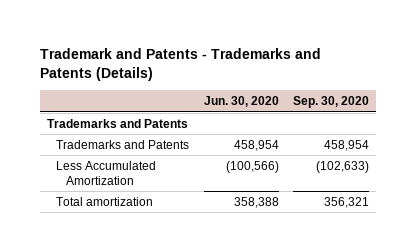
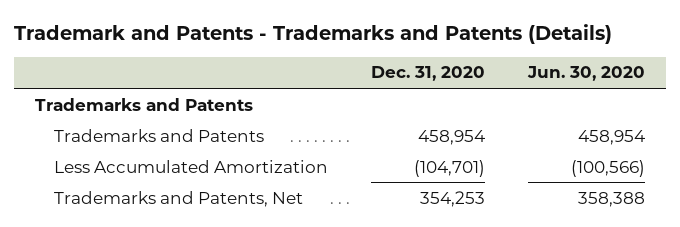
[292,96,369,109] Sep. 30, 2020 -> none
none -> [371,66,486,82] Dec. 31, 2020
[56,196,154,206] Total amortization -> [54,190,304,207] Trademarks and Patents, Net

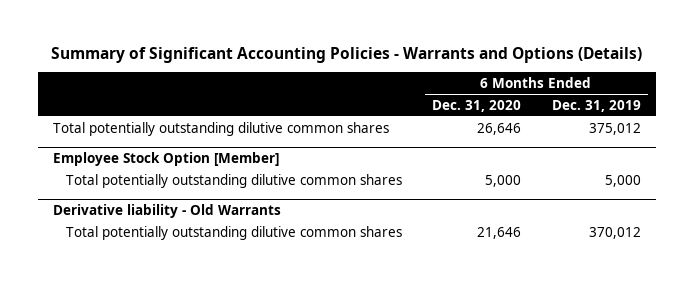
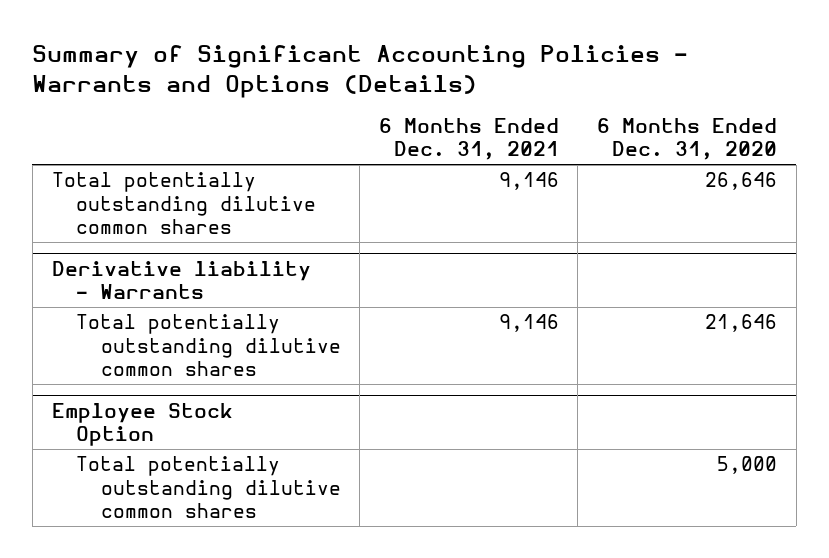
[551,99,641,112] Dec. 31, 2019 -> none
none -> [378,118,559,161] 6 Months Ended Dec. 31, 2021
[53,151,280,166] Employee Stock Option [Member] -> none
[66,173,403,188] Total potentially outstanding dilutive common shares -> none
[53,203,282,218] Derivative liability - Old Warrants -> [51,261,311,300] Derivative liability - Warrants
none -> [51,403,233,447] Employee Stock Option
none -> [76,456,341,519] Total potentially outstanding dilutive common shares

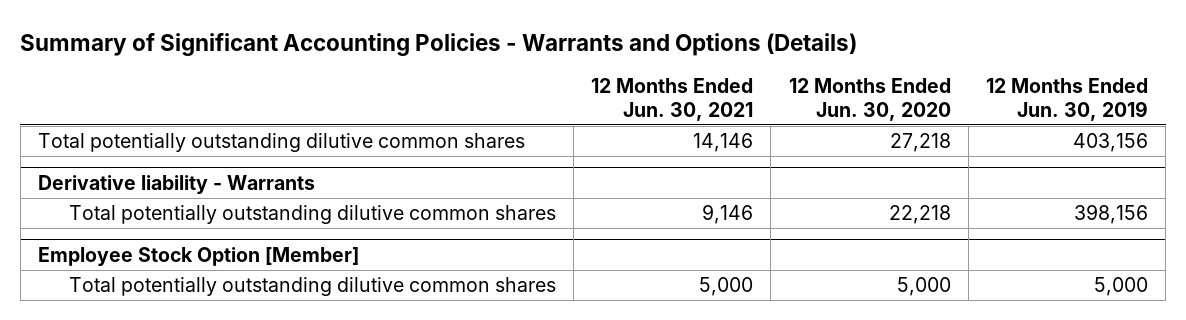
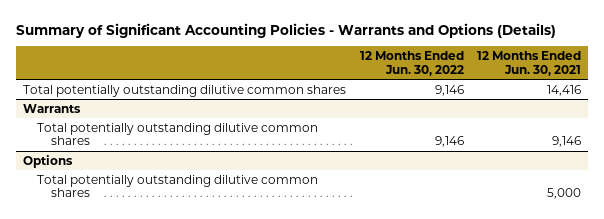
[788,78,951,121] 12 Months Ended Jun. 30, 2020 -> none
[985,78,1148,121] 12 Months Ended Jun. 30, 2019 -> none
none -> [359,50,464,76] 12 Months Ended Jun. 30, 2022
[693,133,754,153] 14,146 -> [547,84,582,96] 14,416
[38,175,316,195] Derivative liability - Warrants -> [22,103,81,113] Warrants
[38,247,360,267] Employee Stock Option [Member] -> [22,154,73,168] Options

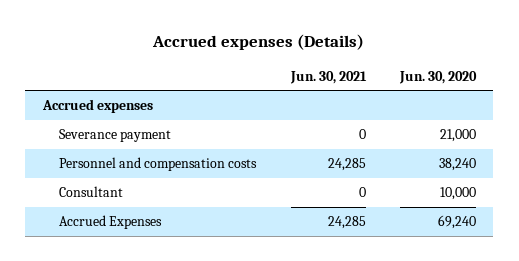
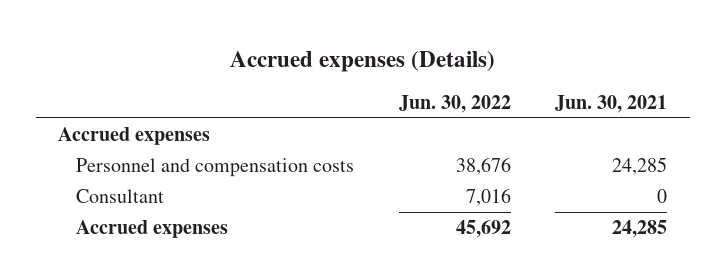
[399,70,478,84] Jun. 30, 2020 -> none
none -> [398,94,511,113] Jun. 30, 2022
[59,129,172,143] Severance payment -> none
[59,215,163,230] Accrued Expenses -> [75,220,228,239] Accrued expenses

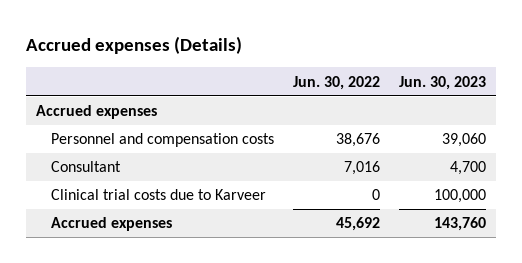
[555,94,668,113] Jun. 30, 2021 -> none
none -> [399,75,487,90] Jun. 30, 2023
none -> [50,189,266,201] Clinical trial costs due to Karveer

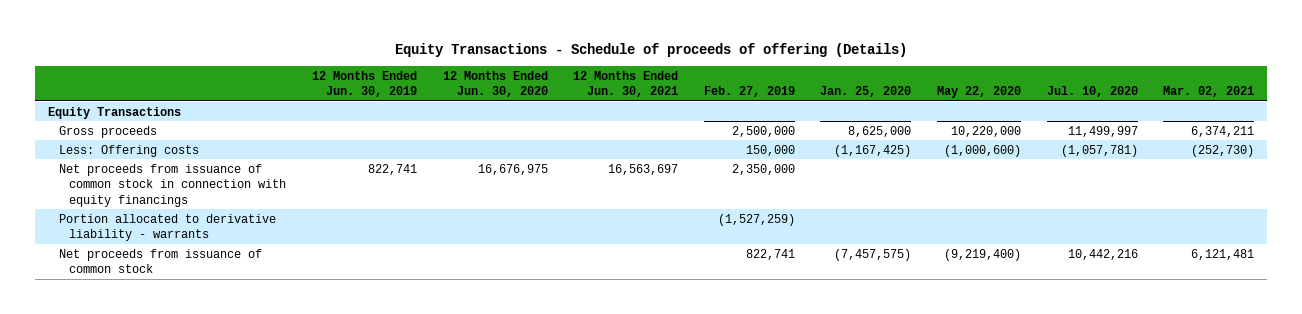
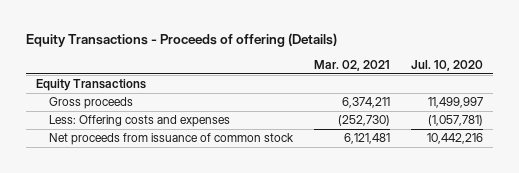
[394,42,907,57] Equity Transactions - Schedule of proceeds of offering (Details) -> [25,33,337,48] Equity Transactions - Proceeds of offering (Details)
[312,70,418,98] 12 Months Ended Jun. 30, 2019 -> none
[442,70,548,98] 12 Months Ended Jun. 30, 2020 -> none
[573,70,679,98] 12 Months Ended Jun. 30, 2021 -> none
[703,86,795,98] Feb. 27, 2019 -> none
[820,86,912,98] Jan. 25, 2020 -> none
[936,86,1021,99] May 22, 2020 -> none
[58,163,287,207] Net proceeds from issuance of common stock in connection with equity financings -> none
[58,213,276,242] Portion allocated to derivative liability - warrants -> none
[58,144,199,157] Less: Offering costs -> [49,115,231,128] Less: Offering costs and expenses

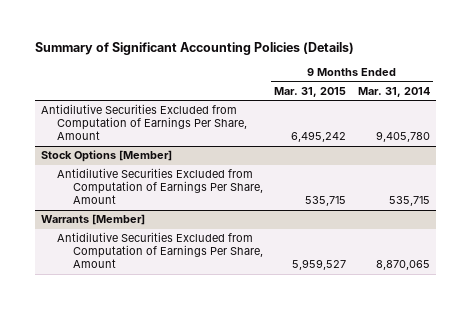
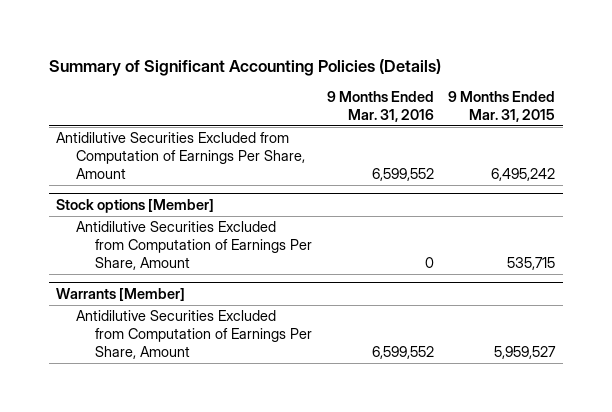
[358,86,431,97] Mar. 31, 2014 -> none
none -> [326,91,434,123] 9 Months Ended Mar. 31, 2016
[40,150,172,163] Stock Options [Member] -> [56,199,215,214] Stock options [Member]

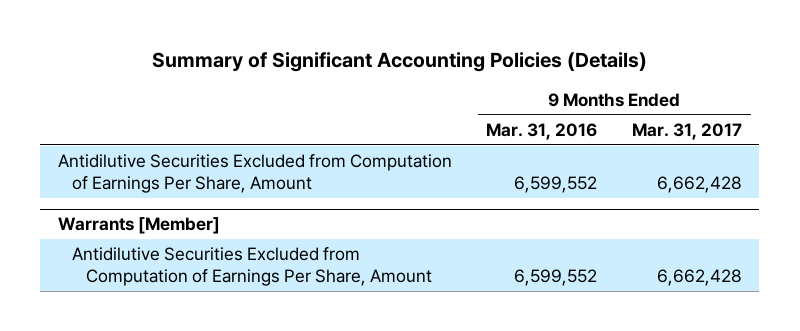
[448,91,556,123] 9 Months Ended Mar. 31, 2015 -> none
none -> [632,122,743,140] Mar. 31, 2017
[56,199,215,214] Stock options [Member] -> none
[75,221,313,270] Antidilutive Securities Excluded from Computation of Earnings Per Share, Amount -> none

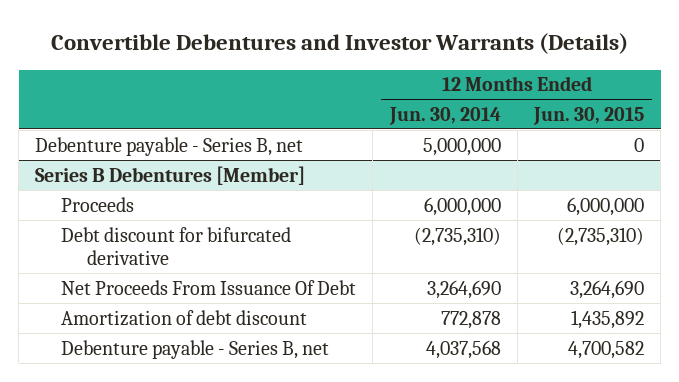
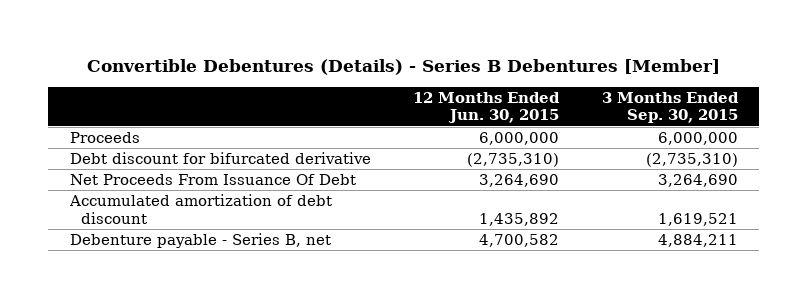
[50,32,628,54] Convertible Debentures and Investor Warrants (Details) -> [86,58,720,75] Convertible Debentures (Details) - Series B Debentures [Member]
[388,106,501,125] Jun. 30, 2014 -> none
none -> [602,91,740,124] 3 Months Ended Sep. 30, 2015
[35,136,304,156] Debenture payable - Series B, net -> none
[35,165,306,185] Series B Debentures [Member] -> none
[61,309,308,326] Amortization of debt discount -> [68,194,332,224] Accumulated amortization of debt discount

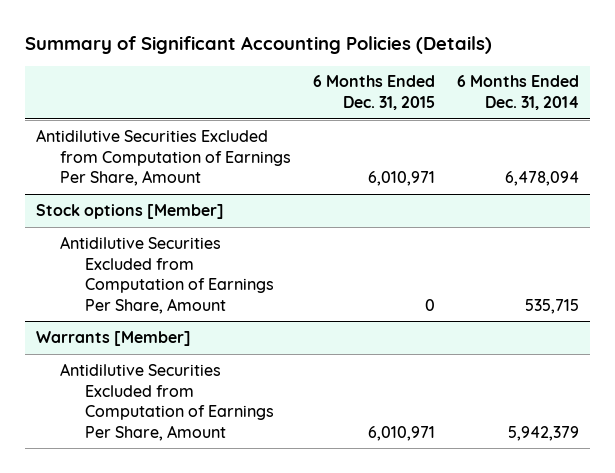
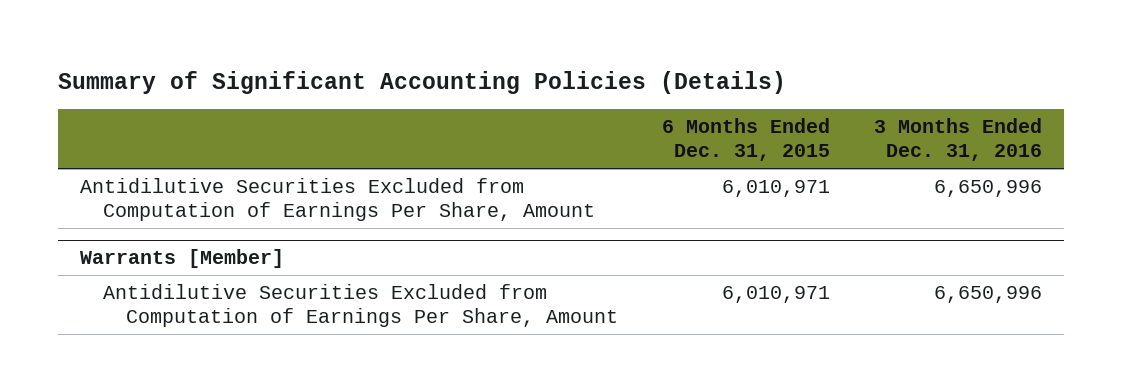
[457,75,580,111] 6 Months Ended Dec. 31, 2014 -> none
none -> [874,117,1043,162] 3 Months Ended Dec. 31, 2016
[35,203,224,219] Stock options [Member] -> none
[60,235,274,314] Antidilutive Securities Excluded from Computation of Earnings Per Share, Amount -> none

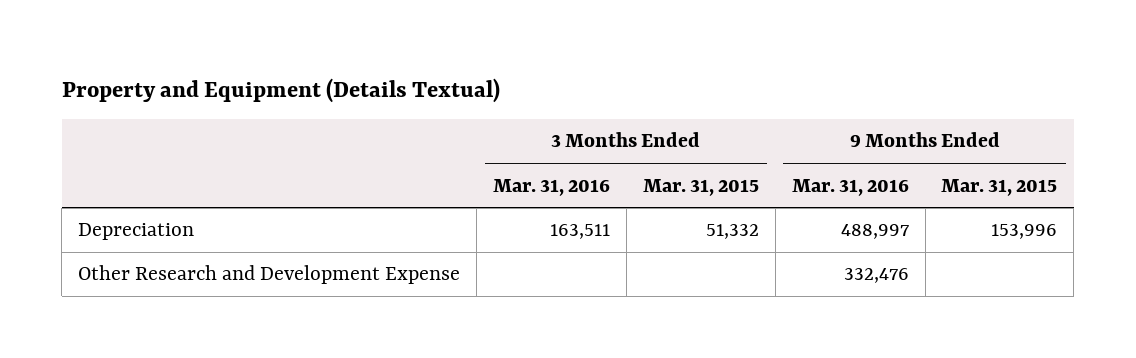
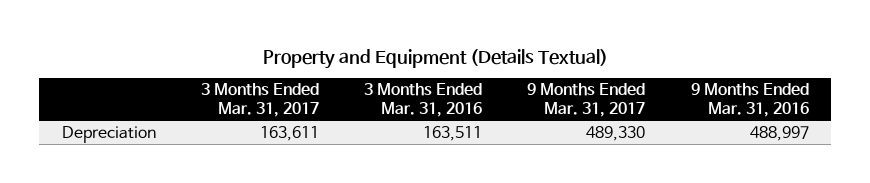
[642,178,759,196] Mar. 31, 2015 -> none
[941,178,1058,196] Mar. 31, 2015 -> none
none -> [201,83,320,118] 3 Months Ended Mar. 31, 2017
none -> [527,83,646,118] 9 Months Ended Mar. 31, 2017
[78,265,461,285] Other Research and Development Expense -> none

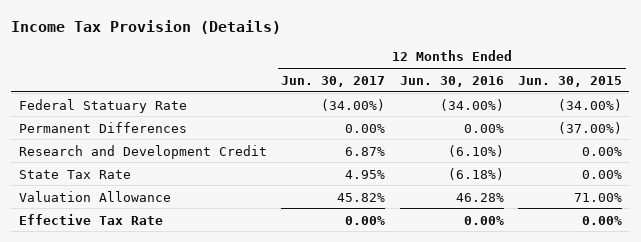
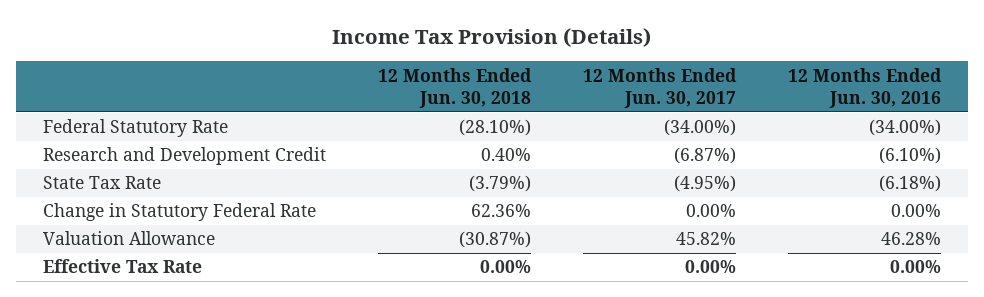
[518,75,623,87] Jun. 30, 2015 -> none
none -> [377,67,532,109] 12 Months Ended Jun. 30, 2018
[18,121,187,133] Permanent Differences -> none
[18,98,187,113] Federal Statuary Rate -> [42,119,228,138] Federal Statutory Rate
[345,146,386,156] 6.87% -> [674,147,737,165] (6.87%)
[345,169,386,179] 4.95% -> [674,175,737,193] (4.95%)
none -> [42,203,316,222] Change in Statutory Federal Rate

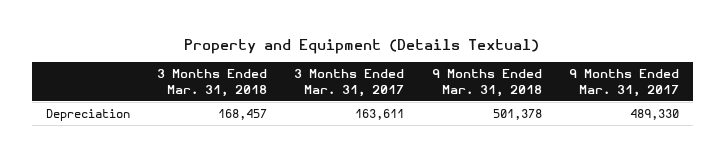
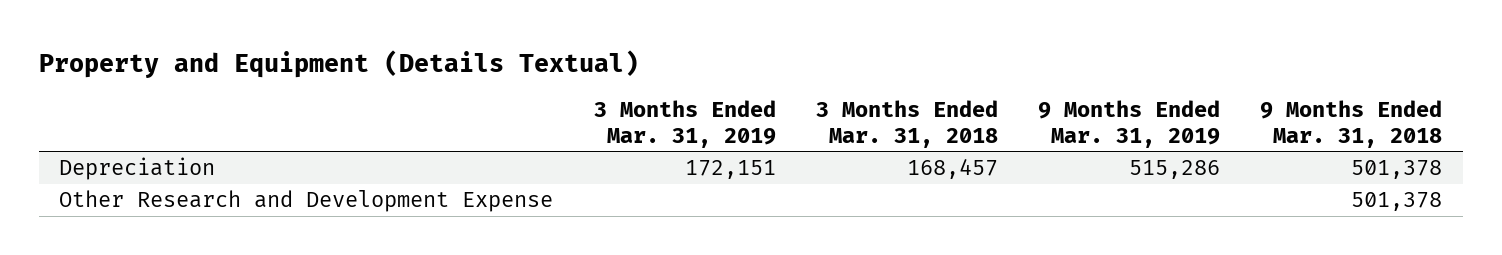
[294,69,405,97] 3 Months Ended Mar. 31, 2017 -> none
[569,69,680,97] 9 Months Ended Mar. 31, 2017 -> none
none -> [593,100,776,148] 3 Months Ended Mar. 31, 2019
none -> [1038,100,1221,148] 9 Months Ended Mar. 31, 2019
none -> [59,190,554,213] Other Research and Development Expense

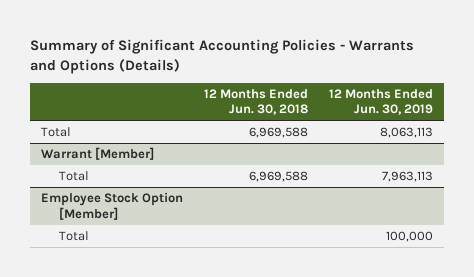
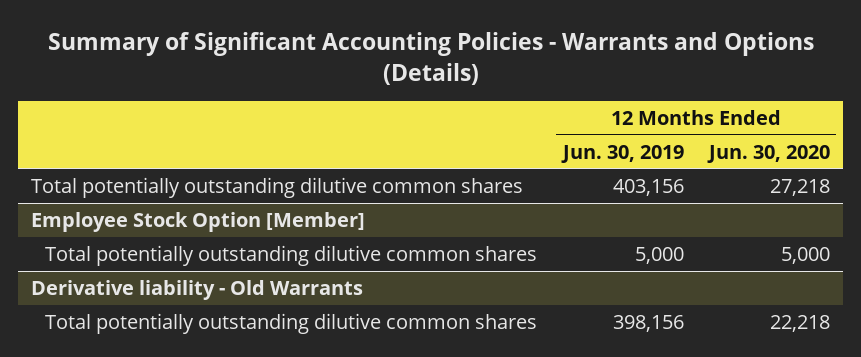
[203,88,308,116] 12 Months Ended Jun. 30, 2018 -> none
none -> [707,144,831,163] Jun. 30, 2020
[40,126,71,137] Total -> none
[40,146,154,160] Warrant [Member] -> none
[59,170,90,181] Total -> none
none -> [31,177,524,199] Total potentially outstanding dilutive common shares
[59,230,90,241] Total -> none
none -> [45,245,538,267] Total potentially outstanding dilutive common shares
none -> [31,280,364,301] Derivative liability - Old Warrants
none -> [45,313,538,335] Total potentially outstanding dilutive common shares

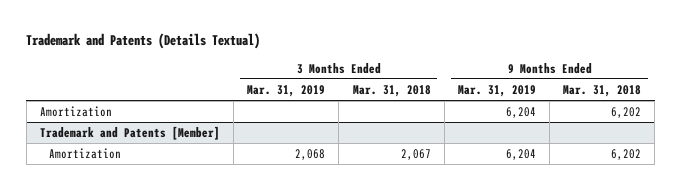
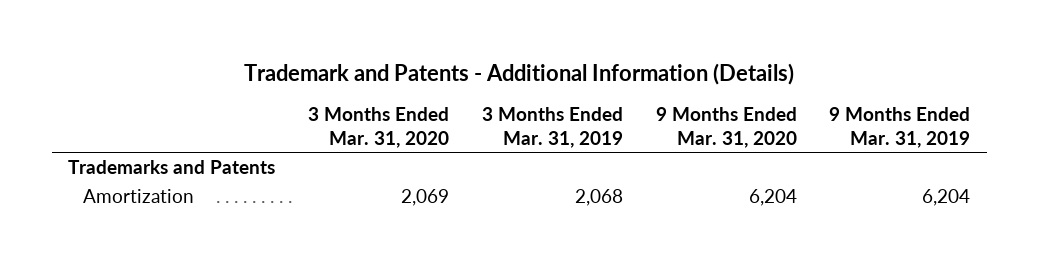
[26,33,261,50] Trademark and Patents (Details Textual) -> [244,63,795,86] Trademark and Patents - Additional Information (Details)
[352,84,431,97] Mar. 31, 2018 -> none
[563,84,642,97] Mar. 31, 2018 -> none
none -> [307,107,449,148] 3 Months Ended Mar. 31, 2020
none -> [655,107,797,148] 9 Months Ended Mar. 31, 2020
[39,105,112,117] Amortization -> none
[39,125,220,140] Trademark and Patents [Member] -> none
none -> [68,160,276,175] Trademarks and Patents

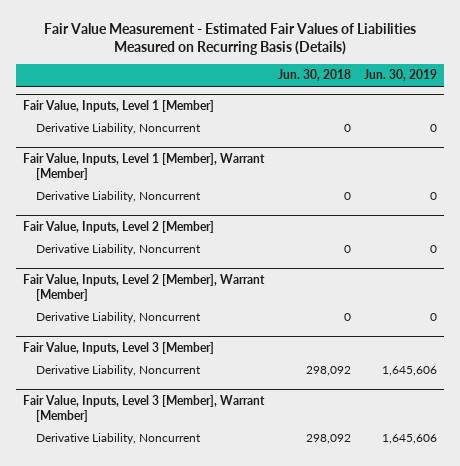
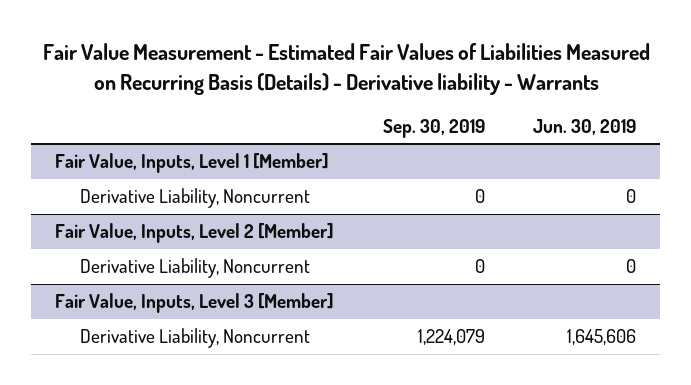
[44,23,417,56] Fair Value Measurement - Estimated Fair Values of Liabilities Measured on Recurring Basis (Details) -> [42,43,650,95] Fair Value Measurement - Estimated Fair Values of Liabilities Measured on Recurring Basis (Details) - Derivative liability - Warrants
[277,69,351,82] Jun. 30, 2018 -> none
none -> [382,118,485,138] Sep. 30, 2019
[23,152,266,180] Fair Value, Inputs, Level 1 [Member], Warrant [Member] -> none
[36,191,202,203] Derivative Liability, Noncurrent -> none
[23,273,266,301] Fair Value, Inputs, Level 2 [Member], Warrant [Member] -> none
[36,312,202,324] Derivative Liability, Noncurrent -> none
[23,394,266,422] Fair Value, Inputs, Level 3 [Member], Warrant [Member] -> none
[36,433,202,445] Derivative Liability, Noncurrent -> none

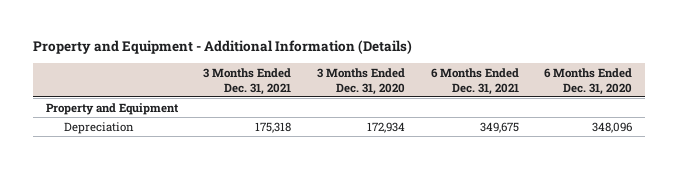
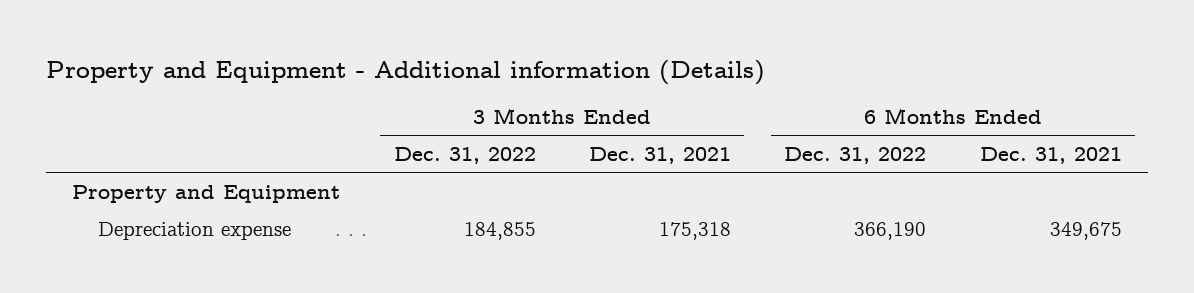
[33,40,413,55] Property and Equipment - Additional Information (Details) -> [45,59,765,85] Property and Equipment - Additional information (Details)
[316,67,405,95] 3 Months Ended Dec. 31, 2020 -> none
[544,67,633,95] 6 Months Ended Dec. 31, 2020 -> none
none -> [393,146,536,164] Dec. 31, 2022
none -> [784,146,927,164] Dec. 31, 2022
[63,121,134,134] Depreciation -> [97,221,291,240] Depreciation expense

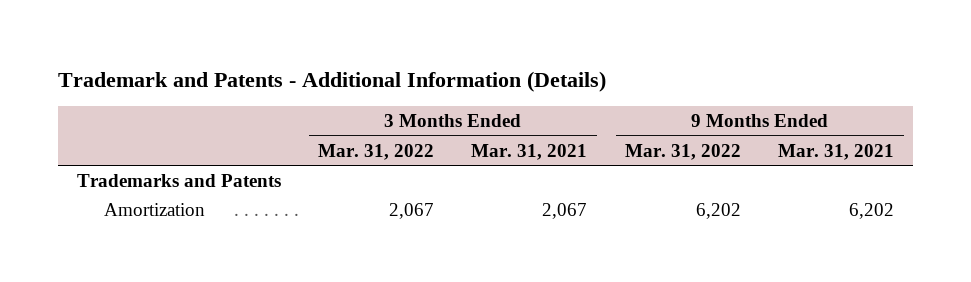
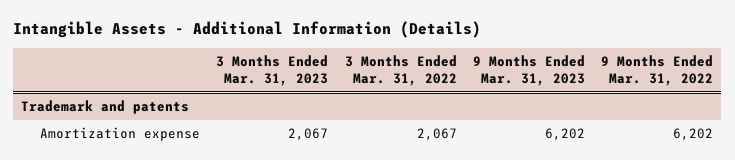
[57,71,606,93] Trademark and Patents - Additional Information (Details) -> [13,21,482,39] Intangible Assets - Additional Information (Details)
[471,143,588,160] Mar. 31, 2021 -> none
[778,143,895,160] Mar. 31, 2021 -> none
none -> [216,55,329,87] 3 Months Ended Mar. 31, 2023
none -> [472,55,585,87] 9 Months Ended Mar. 31, 2023
[76,173,281,187] Trademarks and Patents -> none
none -> [21,100,190,115] Trademark and patents
[103,202,205,216] Amortization -> [40,127,201,142] Amortization expense

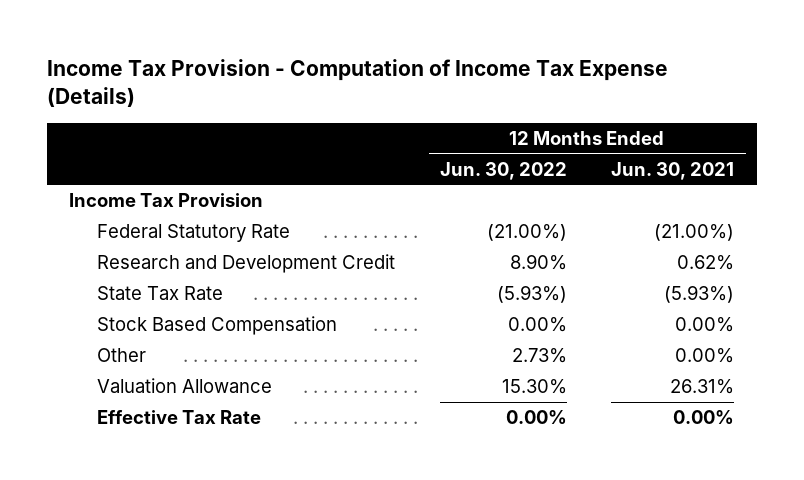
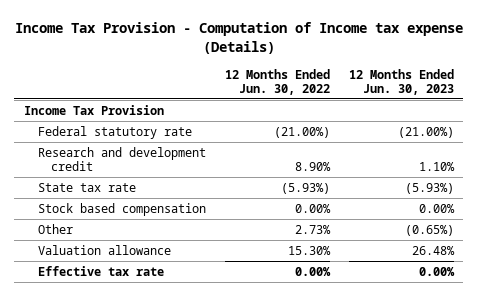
[47,58,669,108] Income Tax Provision - Computation of Income Tax Expense (Details) -> [14,21,463,54] Income Tax Provision - Computation of Income tax expense (Details)
[611,161,735,180] Jun. 30, 2021 -> none
none -> [348,68,454,95] 12 Months Ended Jun. 30, 2023
[97,224,291,243] Federal Statutory Rate -> [37,125,192,139] Federal statutory rate
[97,254,396,274] Research and Development Credit -> [37,146,206,171] Research and development credit
[97,286,224,301] State Tax Rate -> [37,182,136,192] State tax rate
[97,316,338,336] Stock Based Compensation -> [37,202,206,216] Stock based compensation
[97,378,273,394] Valuation Allowance -> [37,244,171,255] Valuation allowance
[97,410,262,425] Effective Tax Rate -> [37,265,164,276] Effective tax rate

